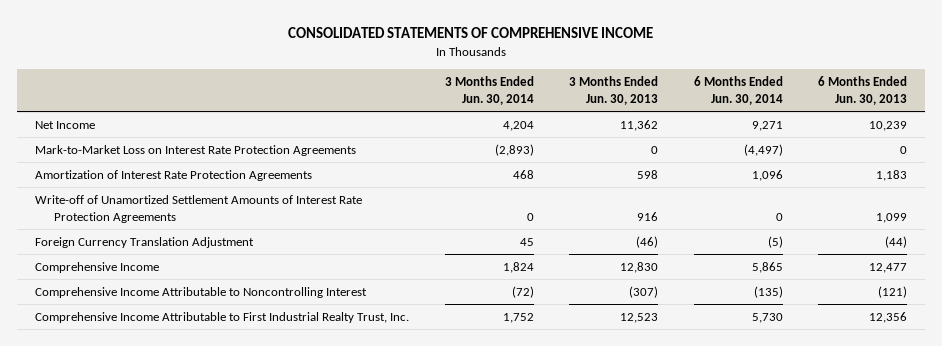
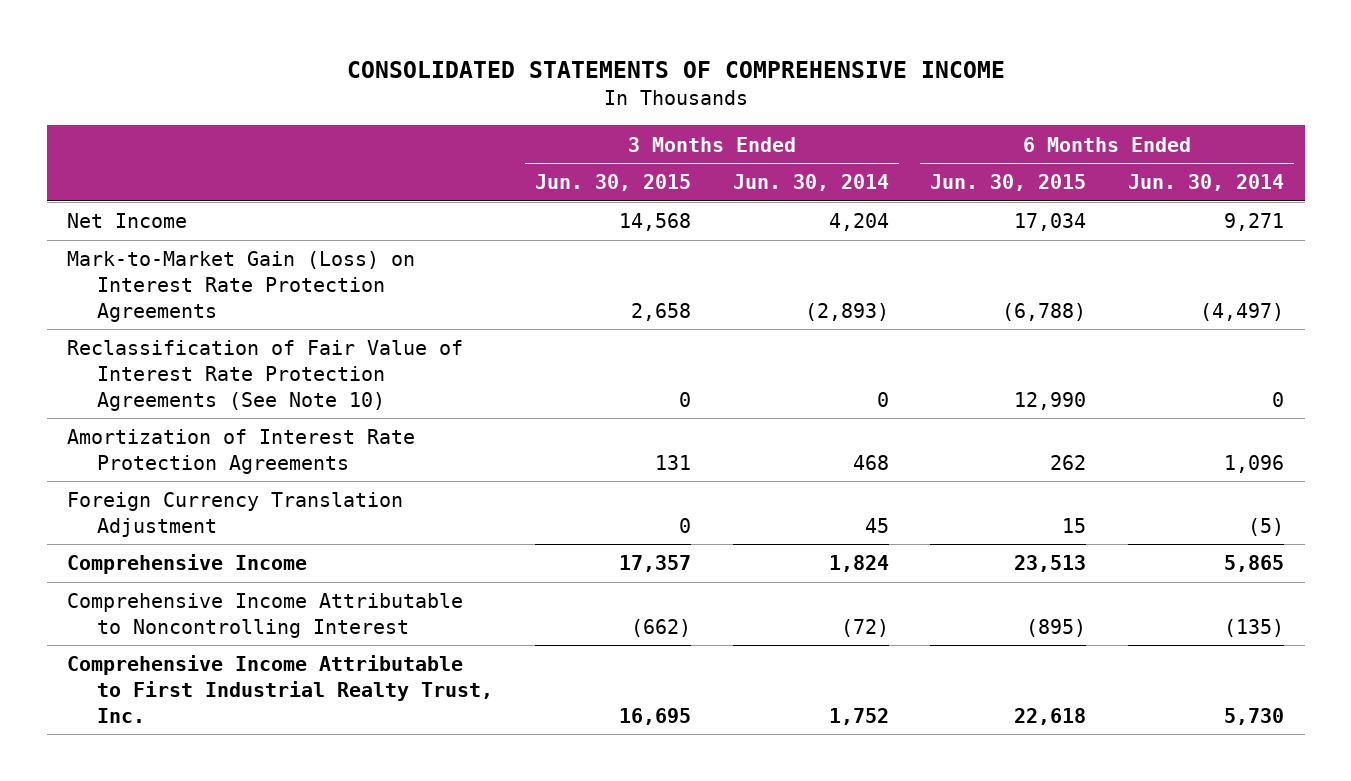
[569,75,659,105] 3 Months Ended Jun. 30, 2013 -> none
[818,75,908,105] 6 Months Ended Jun. 30, 2013 -> none
none -> [535,174,692,192] Jun. 30, 2015
none -> [930,174,1087,192] Jun. 30, 2015
[34,144,356,156] Mark-to-Market Loss on Interest Rate Protection Agreements -> [67,251,416,322] Mark-to-Market Gain (Loss) on Interest Rate Protection Agreements
none -> [67,340,464,411] Reclassification of Fair Value of Interest Rate Protection Agreements (See Note 10)
[34,194,362,224] Write-off of Unamortized Settlement Amounts of Interest Rate Protection Agreements -> none

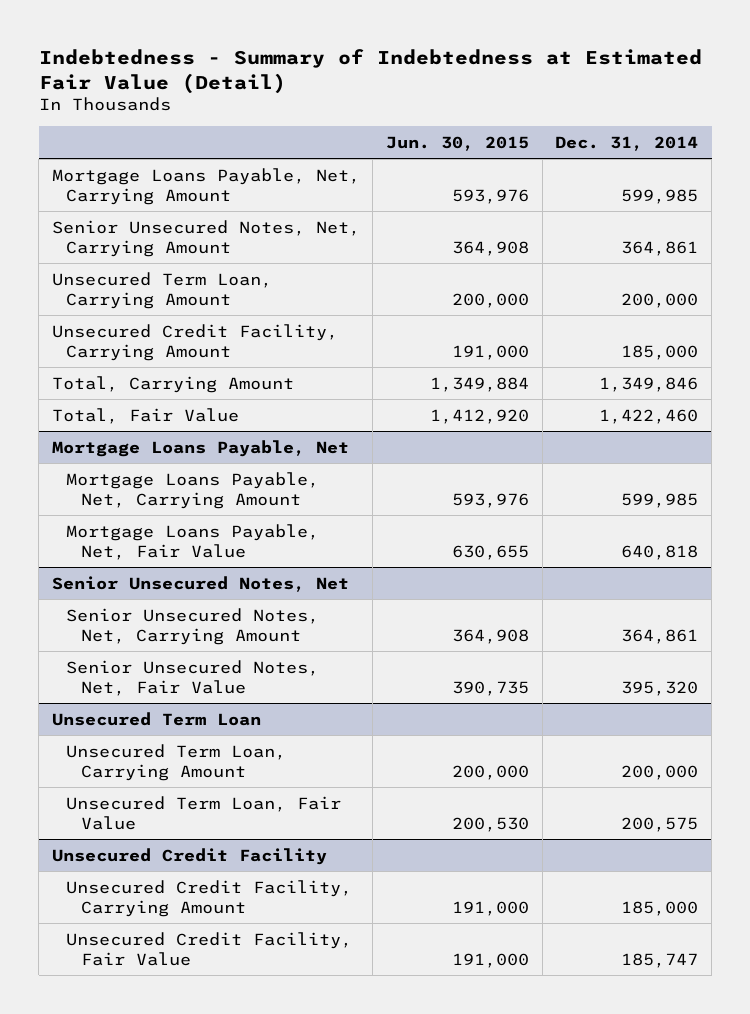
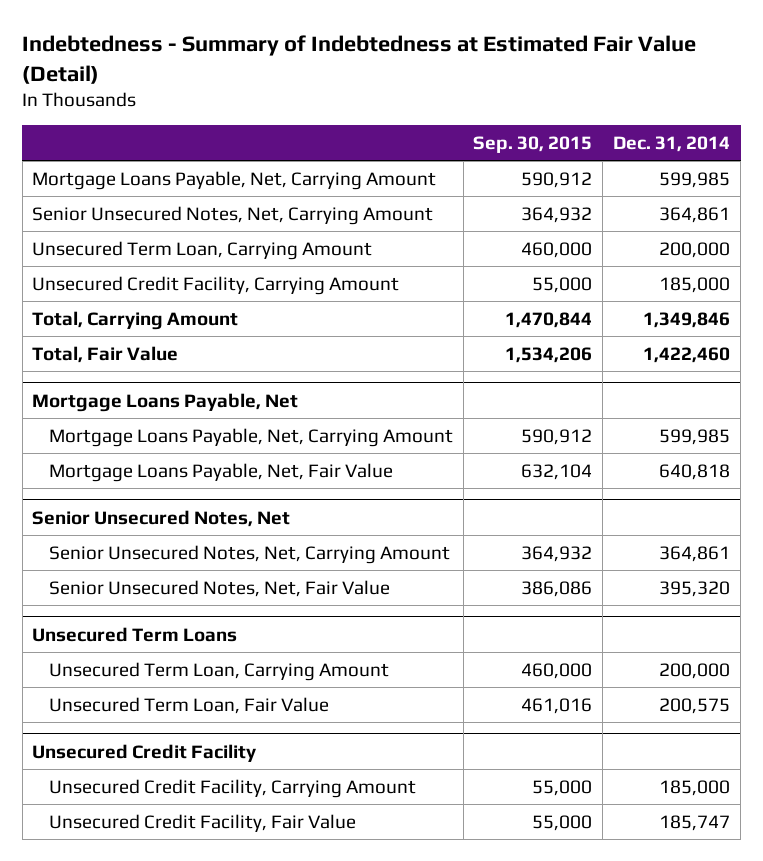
[386,136,530,152] Jun. 30, 2015 -> none
none -> [473,135,593,153] Sep. 30, 2015
[51,711,261,726] Unsecured Term Loan -> [32,626,238,642] Unsecured Term Loans

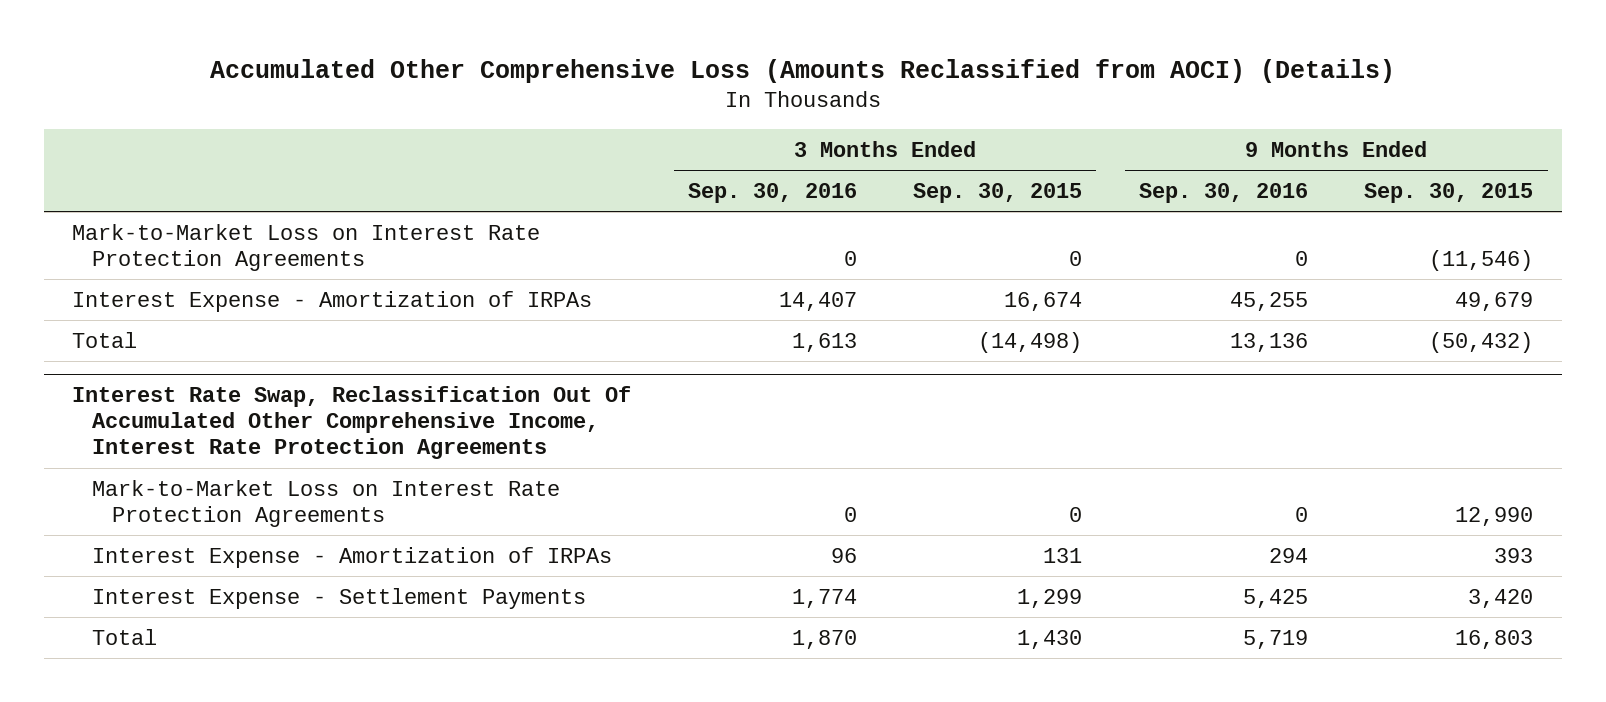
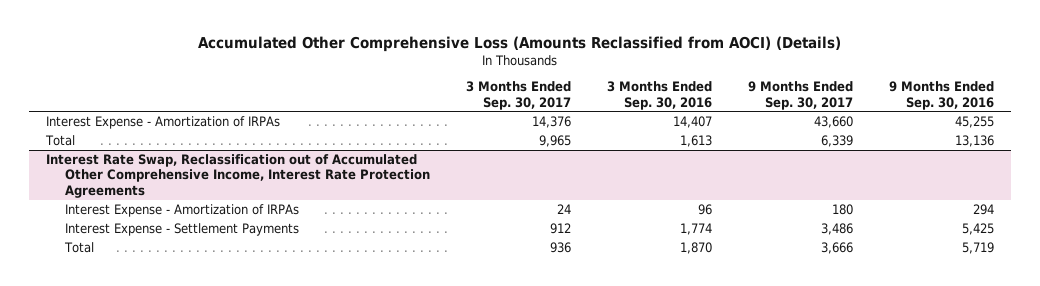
[913,183,1083,204] Sep. 30, 2015 -> none
[1364,183,1534,204] Sep. 30, 2015 -> none
none -> [465,81,571,110] 3 Months Ended Sep. 30, 2017
none -> [747,81,853,110] 9 Months Ended Sep. 30, 2017
[72,223,541,272] Mark-to-Market Loss on Interest Rate Protection Agreements -> none
[91,479,560,528] Mark-to-Market Loss on Interest Rate Protection Agreements -> none
[72,385,632,460] Interest Rate Swap, Reclassification Out Of Accumulated Other Comprehensive Income, Interest Rate Protection Agreements -> [46,153,431,198] Interest Rate Swap, Reclassification out of Accumulated Other Comprehensive Income, Interest Rate Protection Agreements

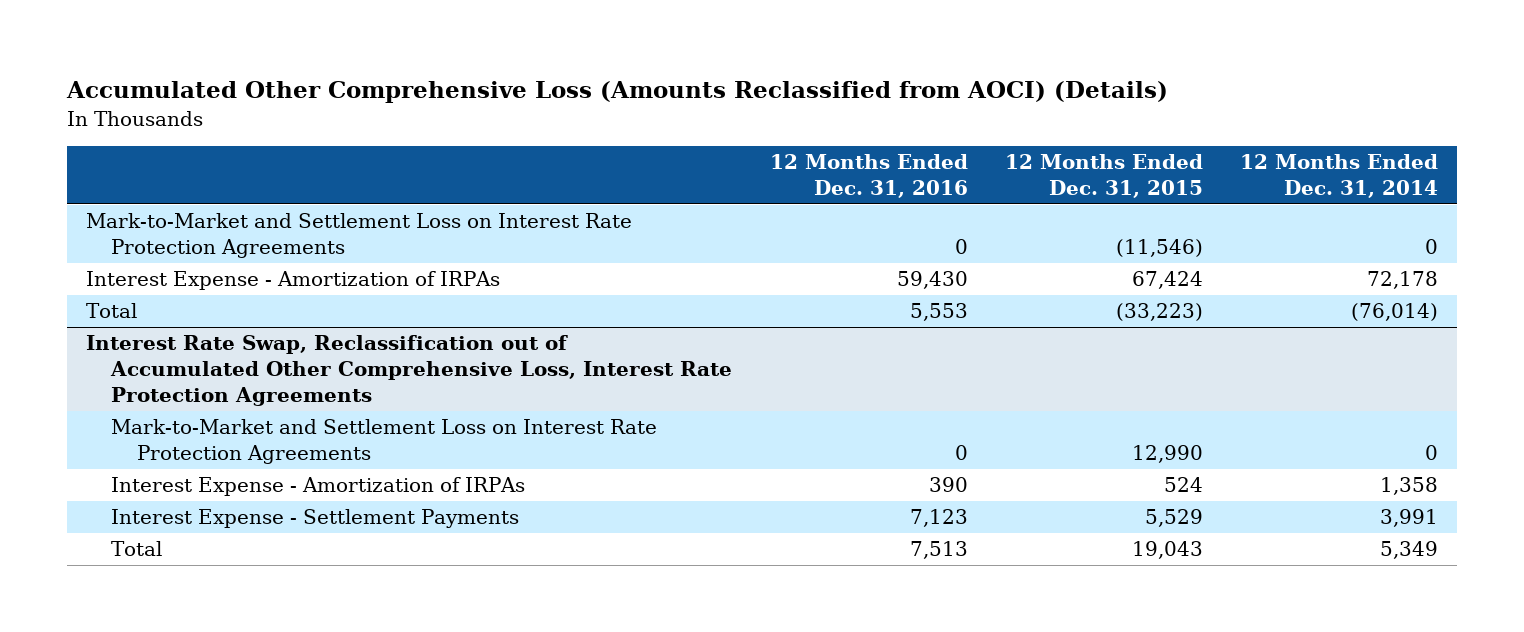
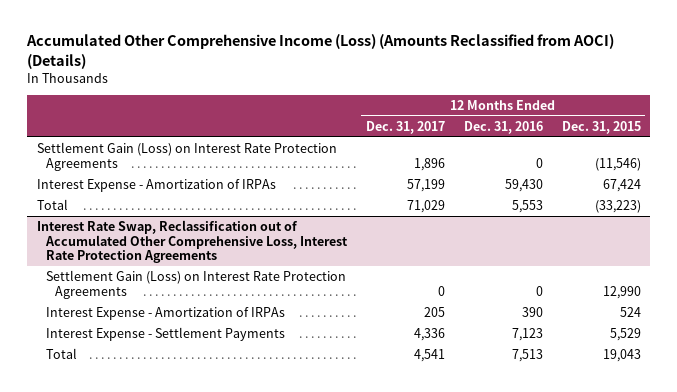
[66,81,1169,104] Accumulated Other Comprehensive Loss (Amounts Reclassified from AOCI) (Details) -> [26,34,615,69] Accumulated Other Comprehensive Income (Loss) (Amounts Reclassified from AOCI) (Details)
[1239,153,1438,198] 12 Months Ended Dec. 31, 2014 -> none
none -> [365,121,445,135] Dec. 31, 2017
[85,213,632,259] Mark-to-Market and Settlement Loss on Interest Rate Protection Agreements -> [36,142,337,171] Settlement Gain (Loss) on Interest Rate Protection Agreements
[111,419,658,465] Mark-to-Market and Settlement Loss on Interest Rate Protection Agreements -> [45,270,346,299] Settlement Gain (Loss) on Interest Rate Protection Agreements

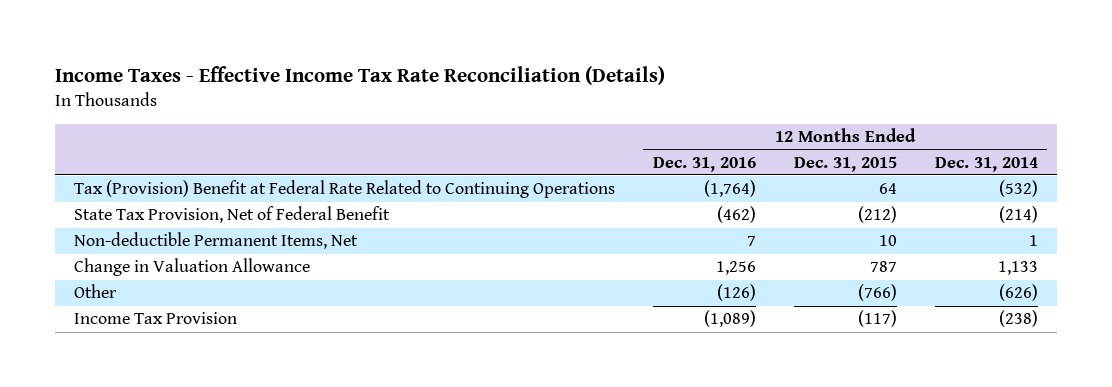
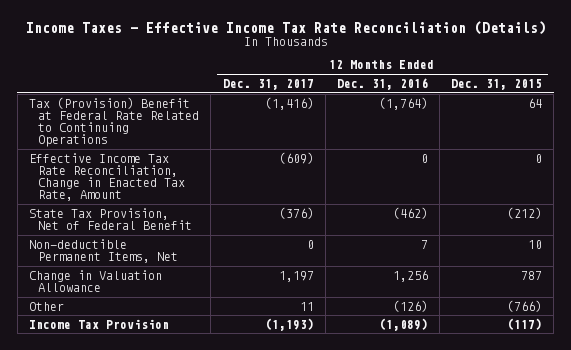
[934,156,1038,172] Dec. 31, 2014 -> none
none -> [222,78,314,90] Dec. 31, 2017
none -> [28,152,186,202] Effective Income Tax Rate Reconciliation, Change in Enacted Tax Rate, Amount

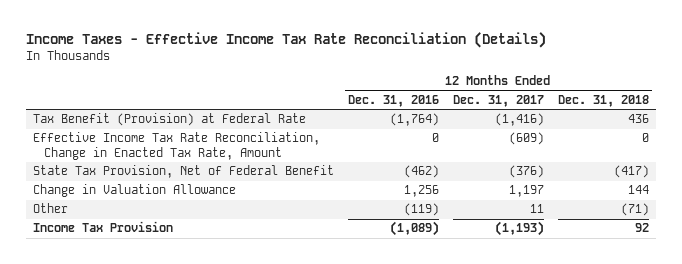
[451,78,543,90] Dec. 31, 2015 -> none
none -> [557,94,649,107] Dec. 31, 2018
[28,96,200,148] Tax (Provision) Benefit at Federal Rate Related to Continuing Operations -> [33,113,307,127] Tax Benefit (Provision) at Federal Rate
[28,238,179,263] Non-deductible Permanent Items, Net -> none
[392,299,428,312] (126) -> [404,203,440,217] (119)

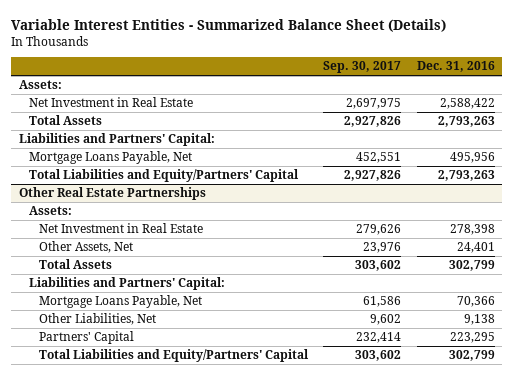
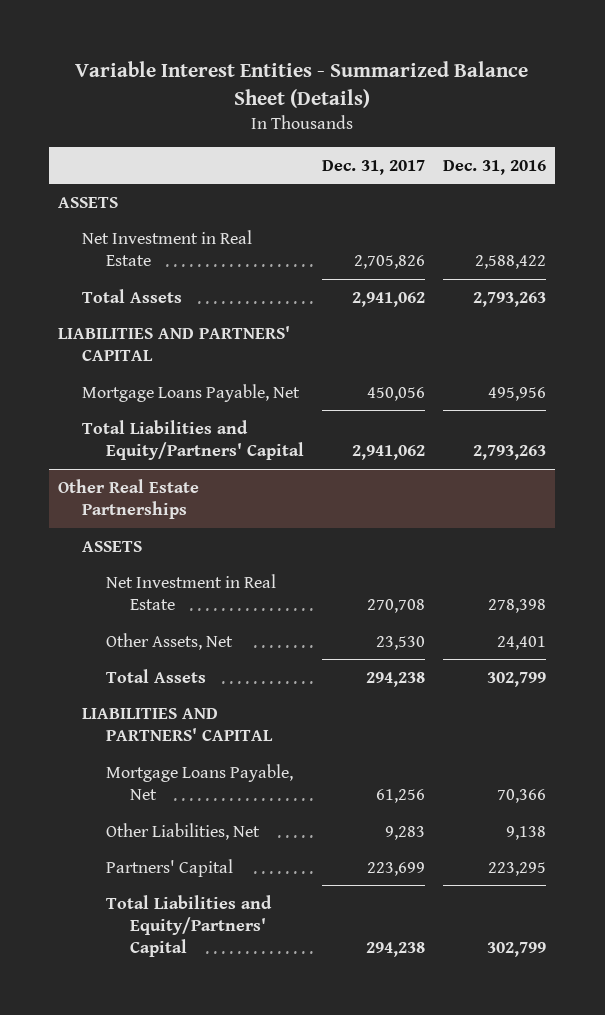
[323,61,402,74] Sep. 30, 2017 -> none
none -> [322,159,426,175] Dec. 31, 2017
[18,80,62,90] Assets: -> [58,196,119,208] ASSETS
[18,133,215,147] Liabilities and Partners' Capital: -> [58,325,291,362] LIABILITIES AND PARTNERS' CAPITAL
[28,206,72,216] Assets: -> [82,540,143,552] ASSETS
[28,277,225,291] Liabilities and Partners' Capital: -> [82,707,273,742] LIABILITIES AND PARTNERS' CAPITAL

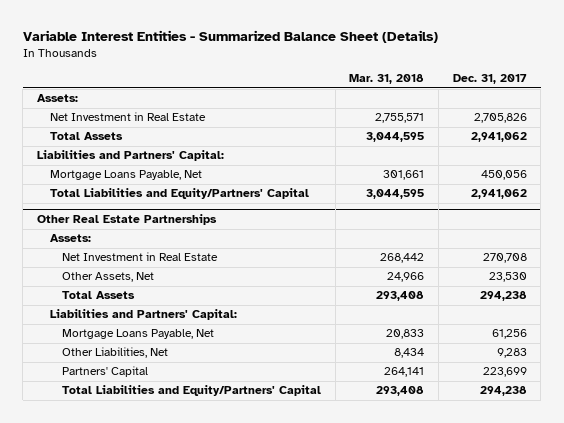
[443,159,547,175] Dec. 31, 2016 -> none
none -> [349,74,425,85] Mar. 31, 2018
[58,196,119,208] ASSETS -> [37,94,79,103] Assets:
[58,325,291,362] LIABILITIES AND PARTNERS' CAPITAL -> [37,150,225,162] Liabilities and Partners' Capital:
[82,540,143,552] ASSETS -> [49,234,91,243] Assets:
[82,707,273,742] LIABILITIES AND PARTNERS' CAPITAL -> [49,309,237,321] Liabilities and Partners' Capital:

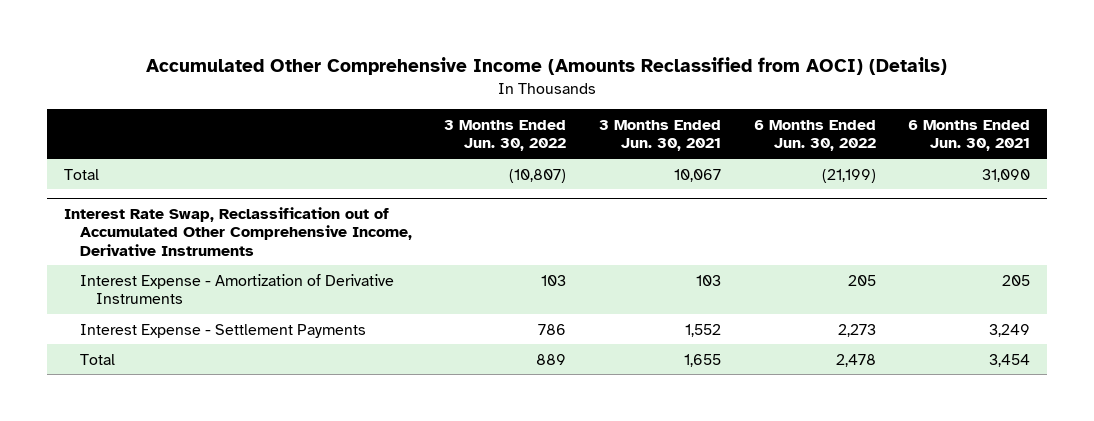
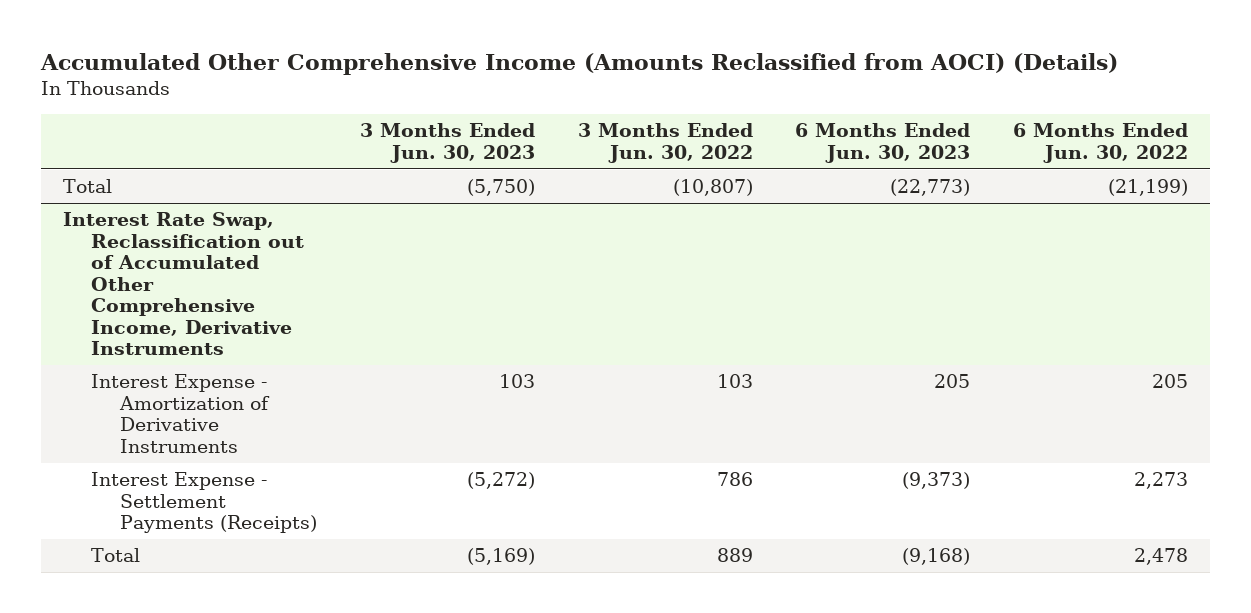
[598,120,721,152] 3 Months Ended Jun. 30, 2021 -> none
[908,120,1031,152] 6 Months Ended Jun. 30, 2021 -> none
none -> [359,123,535,163] 3 Months Ended Jun. 30, 2023
none -> [795,123,971,163] 6 Months Ended Jun. 30, 2023
[79,323,366,338] Interest Expense - Settlement Payments -> [91,472,317,534] Interest Expense - Settlement Payments (Receipts)

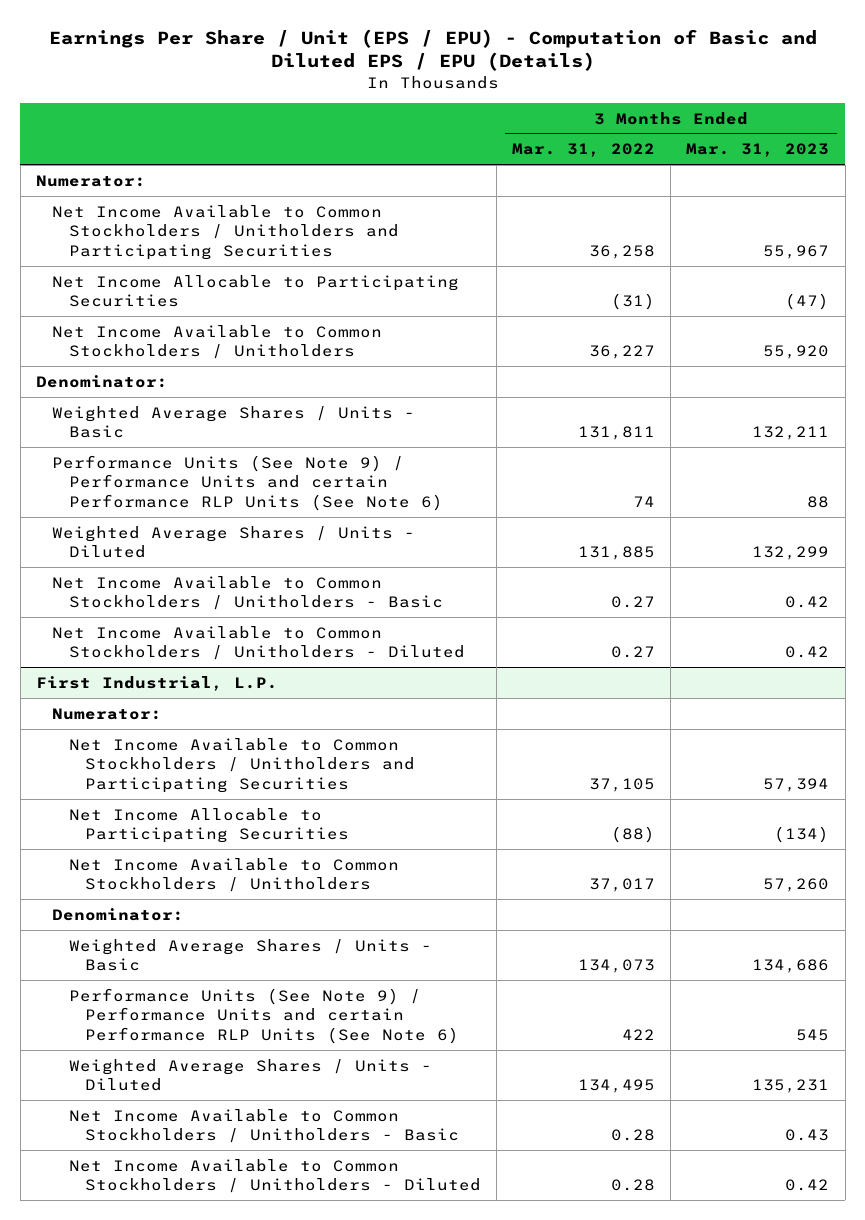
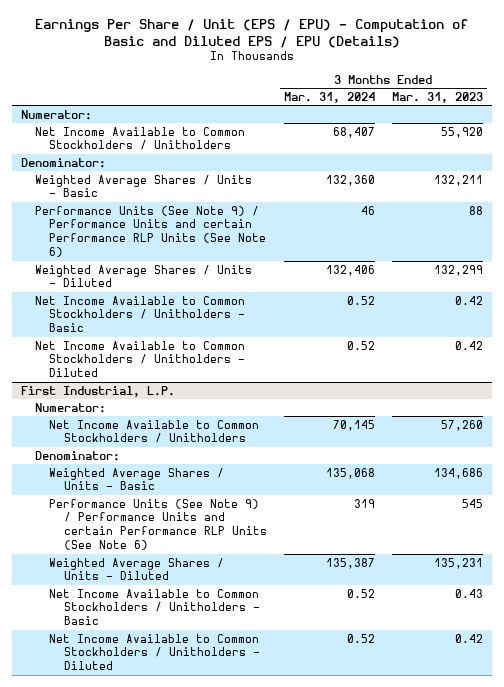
[512,143,656,158] Mar. 31, 2022 -> none
none -> [283,91,375,103] Mar. 31, 2024
[52,204,399,260] Net Income Available to Common Stockholders / Unitholders and Participating Securities -> none
[52,274,460,308] Net Income Allocable to Participating Securities -> none
[68,737,416,793] Net Income Available to Common Stockholders / Unitholders and Participating Securities -> none
[68,807,350,844] Net Income Allocable to Participating Securities -> none

